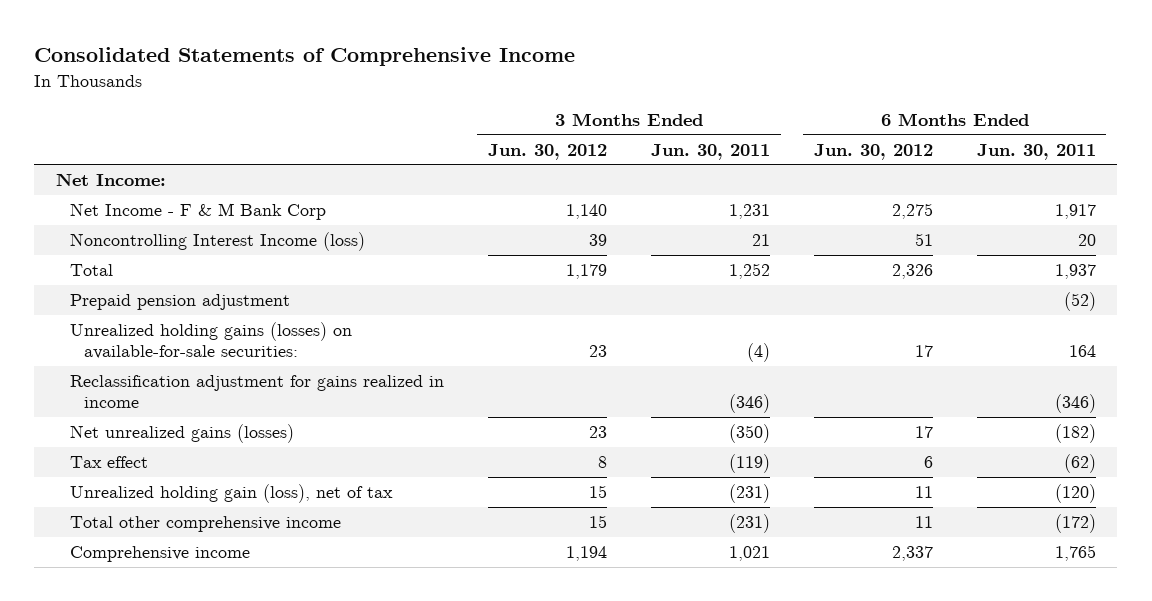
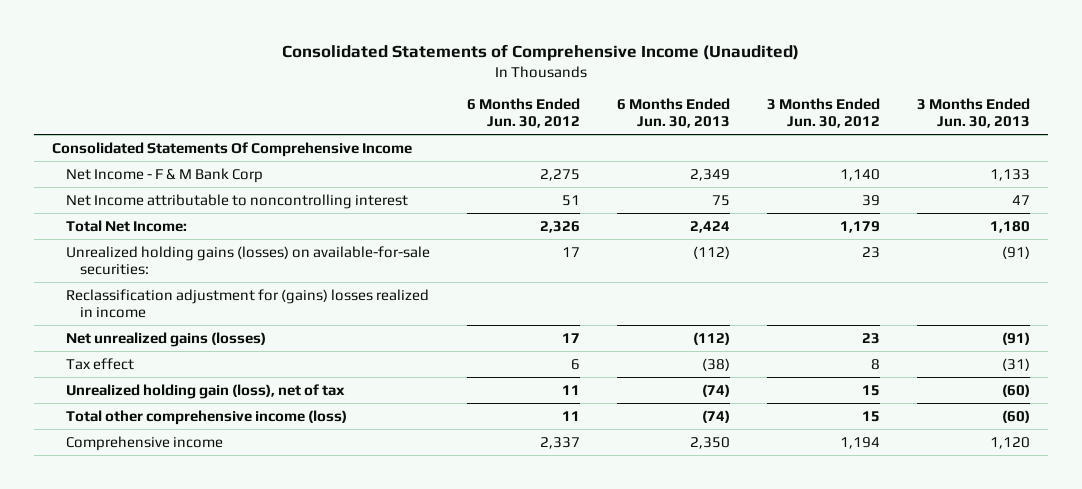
[34,47,576,67] Consolidated Statements of Comprehensive Income -> [282,43,800,61] Consolidated Statements of Comprehensive Income (Unaudited)
[650,143,770,160] Jun. 30, 2011 -> none
[976,143,1096,160] Jun. 30, 2011 -> none
none -> [617,98,731,129] 6 Months Ended Jun. 30, 2013
none -> [916,98,1030,129] 3 Months Ended Jun. 30, 2013
[56,173,167,187] Net Income: -> none
none -> [52,141,413,157] Consolidated Statements Of Comprehensive Income
[70,294,291,311] Prepaid pension adjustment -> none
[70,232,366,252] Noncontrolling Interest Income (loss) -> [66,193,409,209] Net Income attributable to noncontrolling interest
[70,264,114,277] Total -> [66,219,188,232] Total Net Income:
[70,375,445,409] Reclassification adjustment for gains realized in income -> [66,288,430,318] Reclassification adjustment for (gains) losses realized in income
[70,516,342,533] Total other comprehensive income -> [66,409,348,425] Total other comprehensive income (loss)

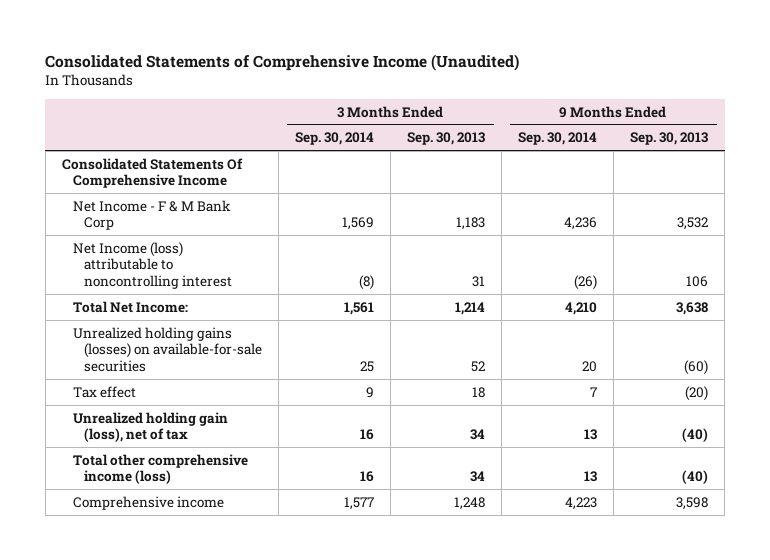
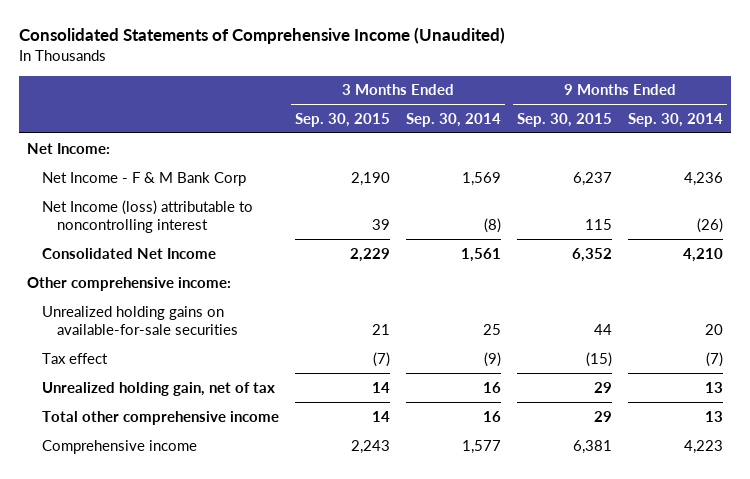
[407,132,486,146] Sep. 30, 2013 -> none
[630,132,709,146] Sep. 30, 2013 -> none
none -> [294,112,390,127] Sep. 30, 2015
none -> [517,112,613,127] Sep. 30, 2015
[62,157,244,189] Consolidated Statements Of Comprehensive Income -> none
none -> [26,142,110,154] Net Income:
[73,300,189,313] Total Net Income: -> [41,247,216,259] Consolidated Net Income
none -> [26,276,231,291] Other comprehensive income:
[73,326,263,372] Unrealized holding gains (losses) on available-for-sale securities -> [41,305,238,336] Unrealized holding gains on available-for-sale securities
[366,386,375,398] 9 -> [484,351,502,367] (9)
[590,386,598,397] 7 -> [706,351,724,367] (7)
[73,411,229,443] Unrealized holding gain (loss), net of tax -> [41,381,275,396] Unrealized holding gain, net of tax
[73,453,249,485] Total other comprehensive income (loss) -> [41,410,279,425] Total other comprehensive income

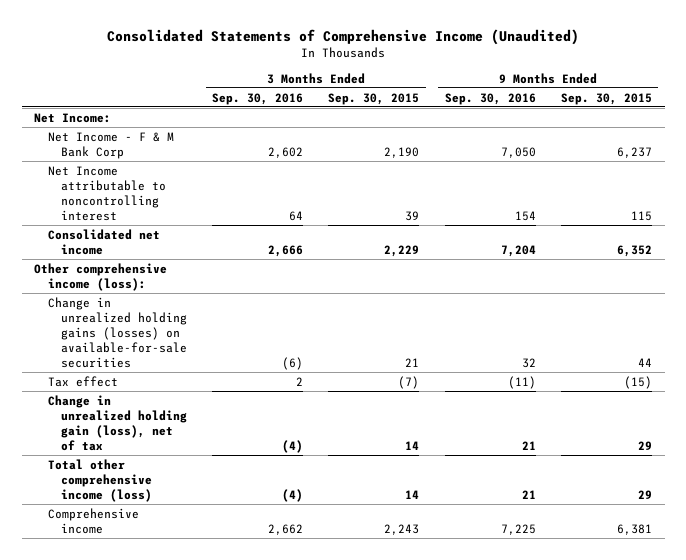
[406,112,502,127] Sep. 30, 2014 -> none
[628,112,724,127] Sep. 30, 2014 -> none
none -> [212,92,304,105] Sep. 30, 2016
none -> [444,92,536,105] Sep. 30, 2016
[41,199,253,234] Net Income (loss) attributable to noncontrolling interest -> [47,165,166,222] Net Income attributable to noncontrolling interest
[41,247,216,259] Consolidated Net Income -> [47,228,160,255] Consolidated net income
[26,276,231,291] Other comprehensive income: -> [34,262,168,291] Other comprehensive income (loss):
[41,305,238,336] Unrealized holding gains on available-for-sale securities -> [47,296,187,369] Change in unrealized holding gains (losses) on available-for-sale securities
[41,381,275,396] Unrealized holding gain, net of tax -> [47,394,187,452] Change in unrealized holding gain (loss), net of tax
[41,410,279,425] Total other comprehensive income -> [47,458,152,502] Total other comprehensive income (loss)

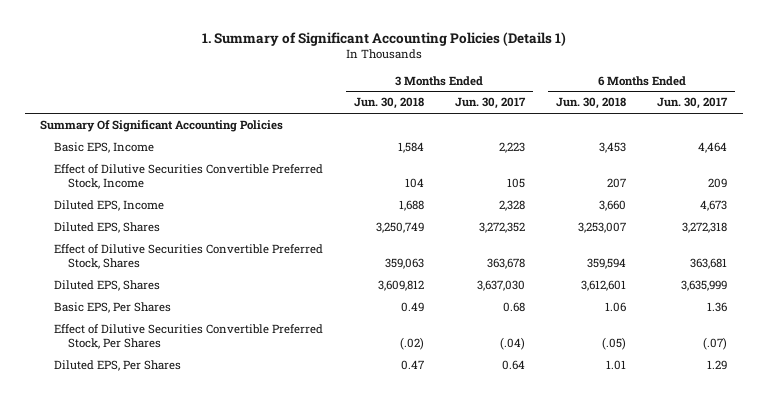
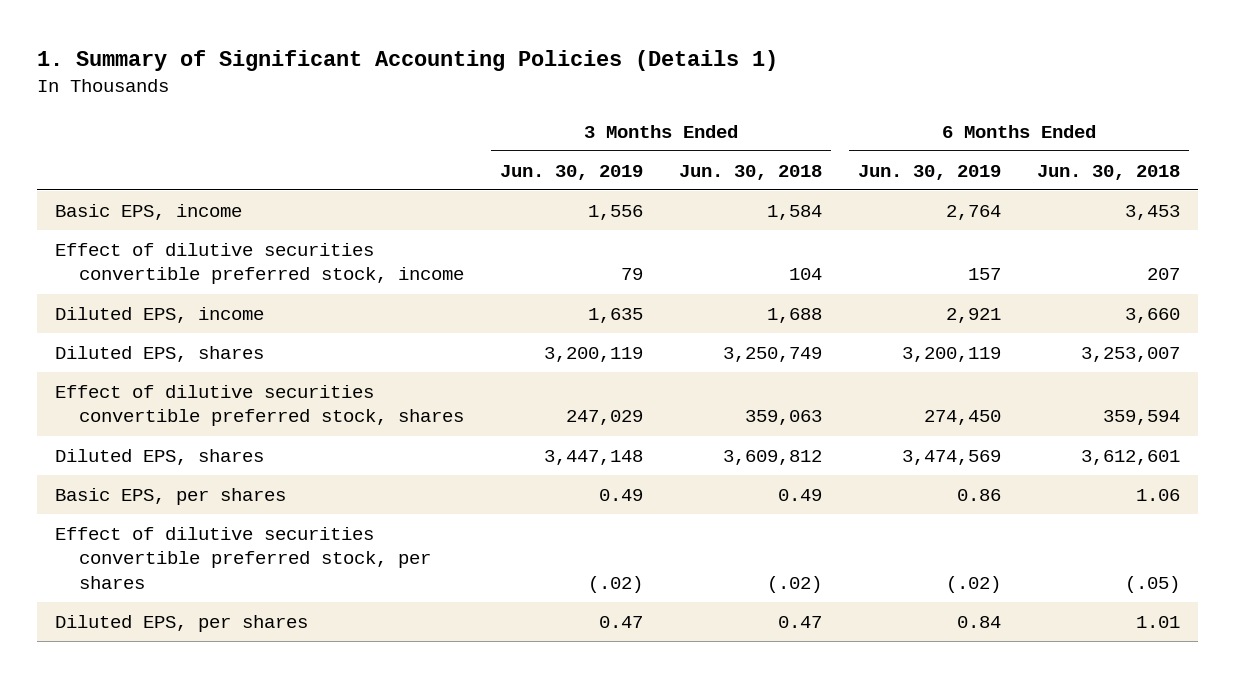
[454,97,526,110] Jun. 30, 2017 -> none
[657,97,729,110] Jun. 30, 2017 -> none
none -> [499,164,643,180] Jun. 30, 2019
none -> [857,164,1001,180] Jun. 30, 2019
[40,119,284,132] Summary Of Significant Accounting Policies -> none
[53,141,154,153] Basic EPS, Income -> [54,203,242,220] Basic EPS, income
[53,163,323,190] Effect of Dilutive Securities Convertible Preferred Stock, Income -> [54,242,464,285] Effect of dilutive securities convertible preferred stock, income
[53,199,164,211] Diluted EPS, Income -> [54,306,264,323] Diluted EPS, income
[53,221,160,233] Diluted EPS, Shares -> [54,345,264,362] Diluted EPS, shares
[53,243,323,270] Effect of Dilutive Securities Convertible Preferred Stock, Shares -> [54,384,464,427] Effect of dilutive securities convertible preferred stock, shares
[53,279,160,291] Diluted EPS, Shares -> [54,448,264,465] Diluted EPS, shares
[53,301,171,313] Basic EPS, Per Shares -> [54,487,286,505] Basic EPS, per shares
[53,323,323,350] Effect of Dilutive Securities Convertible Preferred Stock, Per Shares -> [54,526,431,589] Effect of dilutive securities convertible preferred stock, per shares
[53,359,181,371] Diluted EPS, Per Shares -> [54,614,308,632] Diluted EPS, per shares

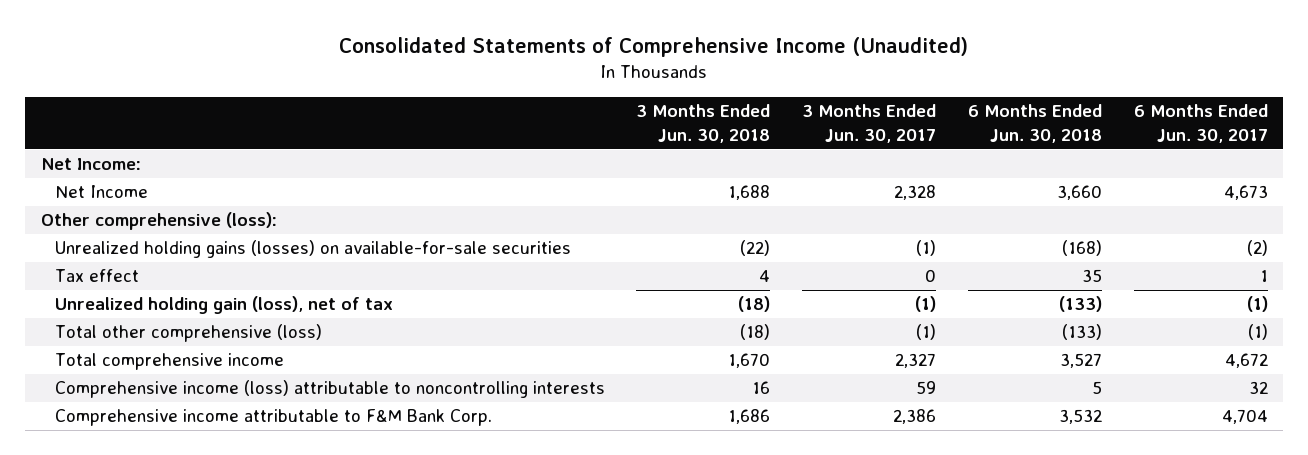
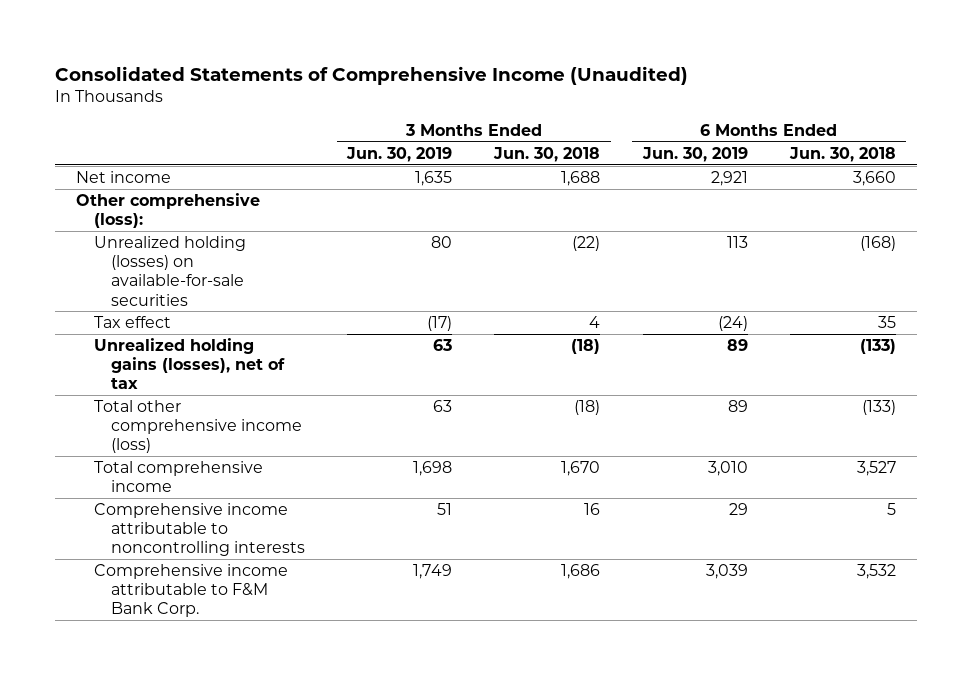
[802,104,937,143] 3 Months Ended Jun. 30, 2017 -> none
[1133,104,1268,143] 6 Months Ended Jun. 30, 2017 -> none
none -> [346,147,453,163] Jun. 30, 2019
none -> [641,147,748,163] Jun. 30, 2019
[40,158,141,171] Net Income: -> none
[54,185,148,199] Net Income -> [76,171,172,184] Net income
[54,240,571,259] Unrealized holding gains (losses) on available-for-sale securities -> [93,236,246,306] Unrealized holding (losses) on available-for-sale securities
[54,296,393,315] Unrealized holding gain (loss), net of tax -> [93,338,285,390] Unrealized holding gains (losses), net of tax
[54,324,322,343] Total other comprehensive (loss) -> [93,400,302,454] Total other comprehensive income (loss)
[54,380,605,399] Comprehensive income (loss) attributable to noncontrolling interests -> [93,503,305,557] Comprehensive income attributable to noncontrolling interests

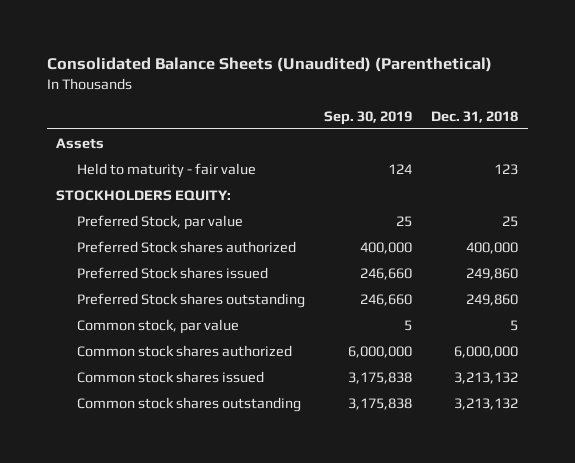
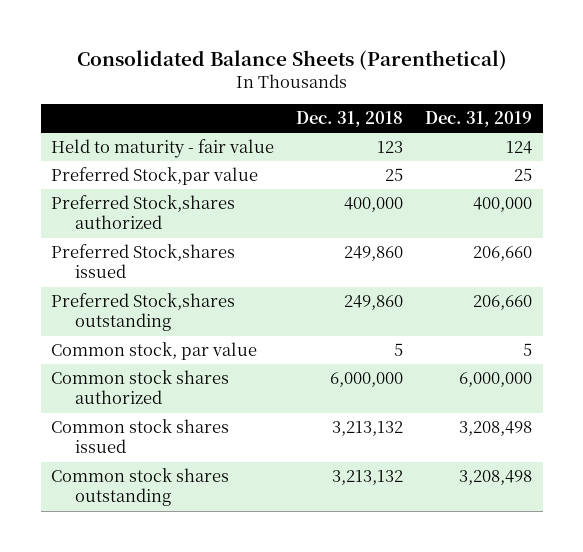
[46,57,492,73] Consolidated Balance Sheets (Unaudited) (Parenthetical) -> [76,49,507,70] Consolidated Balance Sheets (Parenthetical)
[324,110,413,125] Sep. 30, 2019 -> none
none -> [424,111,532,128] Dec. 31, 2019
[56,137,105,149] Assets -> none
[56,189,232,201] STOCKHOLDERS EQUITY: -> none
[76,214,243,230] Preferred Stock, par value -> [51,166,259,185] Preferred Stock,par value
[76,240,296,253] Preferred Stock shares authorized -> [51,194,236,230] Preferred Stock,shares authorized
[76,266,268,279] Preferred Stock shares issued -> [51,243,236,279] Preferred Stock,shares issued
[76,292,305,308] Preferred Stock shares outstanding -> [51,292,236,332] Preferred Stock,shares outstanding

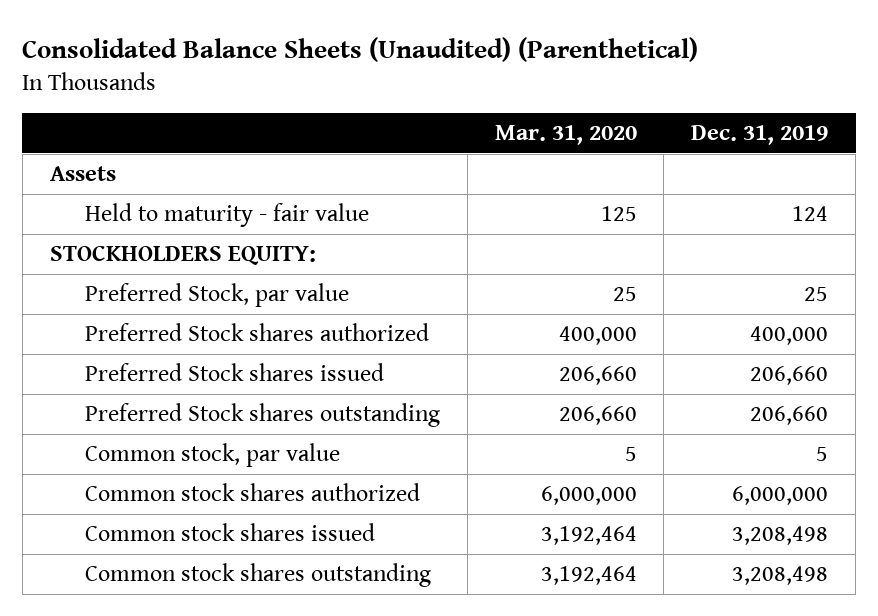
[76,49,507,70] Consolidated Balance Sheets (Parenthetical) -> [22,37,699,63] Consolidated Balance Sheets (Unaudited) (Parenthetical)
[296,111,404,128] Dec. 31, 2018 -> none
none -> [494,125,637,146] Mar. 31, 2020
none -> [49,166,116,182] Assets
none -> [49,246,316,266] STOCKHOLDERS EQUITY:
[51,166,259,185] Preferred Stock,par value -> [84,283,349,308] Preferred Stock, par value
[51,194,236,230] Preferred Stock,shares authorized -> [84,323,429,342] Preferred Stock shares authorized
[51,243,236,279] Preferred Stock,shares issued -> [84,363,384,382] Preferred Stock shares issued
[51,292,236,332] Preferred Stock,shares outstanding -> [84,403,440,428] Preferred Stock shares outstanding

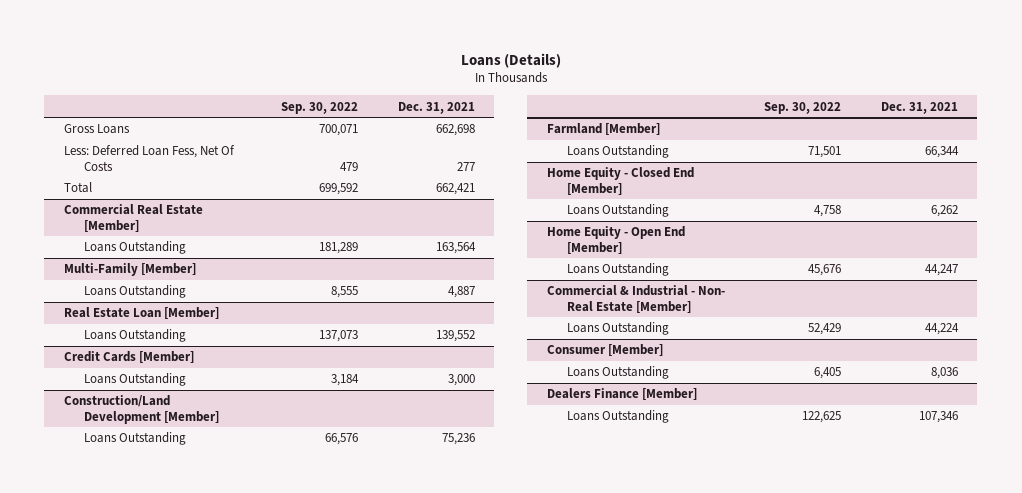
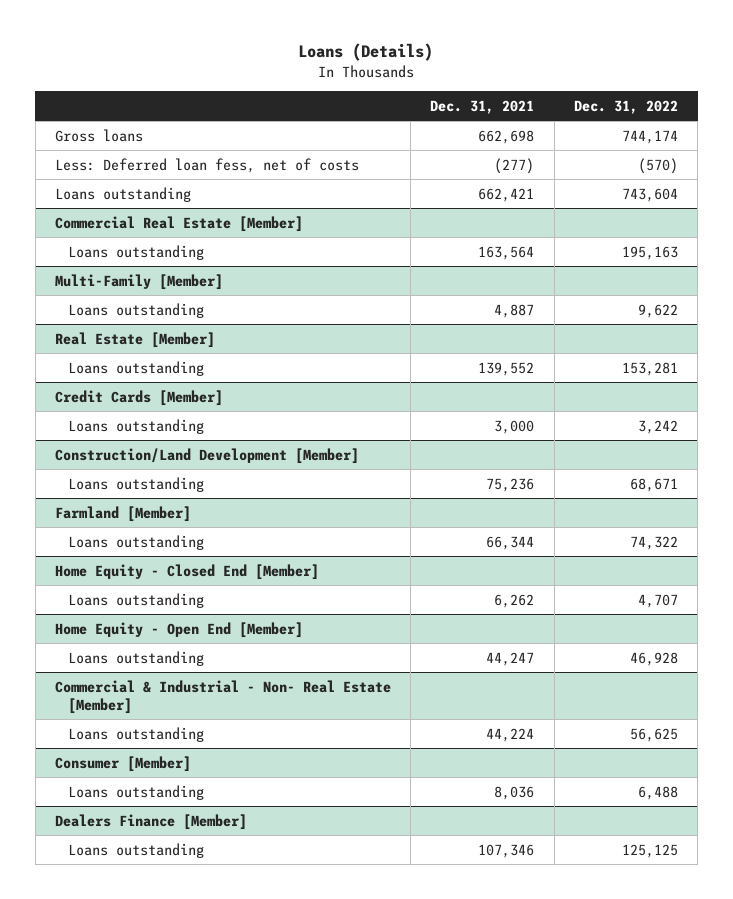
[281,101,359,114] Sep. 30, 2022 -> none
none -> [573,99,678,114] Dec. 31, 2022
[63,124,130,135] Gross Loans -> [55,128,144,142] Gross loans
[63,145,235,171] Less: Deferred Loan Fess, Net Of Costs -> [55,157,360,173] Less: Deferred loan fess, net of costs
[456,161,475,171] 277 -> [494,157,535,174] (277)
[63,182,92,194] Total -> [55,186,192,202] Loans outstanding
[84,241,187,255] Loans Outstanding -> [67,244,204,260] Loans outstanding
[84,285,187,299] Loans Outstanding -> [67,302,204,318] Loans outstanding
[63,307,219,320] Real Estate Loan [Member] -> [55,331,216,348] Real Estate [Member]
[84,329,187,343] Loans Outstanding -> [67,360,204,376] Loans outstanding
[84,373,187,387] Loans Outstanding -> [67,418,204,434] Loans outstanding
[84,432,187,446] Loans Outstanding -> [67,476,204,492] Loans outstanding
[567,145,670,159] Loans Outstanding -> [67,534,204,550] Loans outstanding
[567,204,670,218] Loans Outstanding -> [67,592,204,608] Loans outstanding
[567,263,670,277] Loans Outstanding -> [67,650,204,666] Loans outstanding
[567,322,670,336] Loans Outstanding -> [67,726,204,742] Loans outstanding
[567,366,670,380] Loans Outstanding -> [67,784,204,800] Loans outstanding
[567,410,670,424] Loans Outstanding -> [67,842,204,858] Loans outstanding

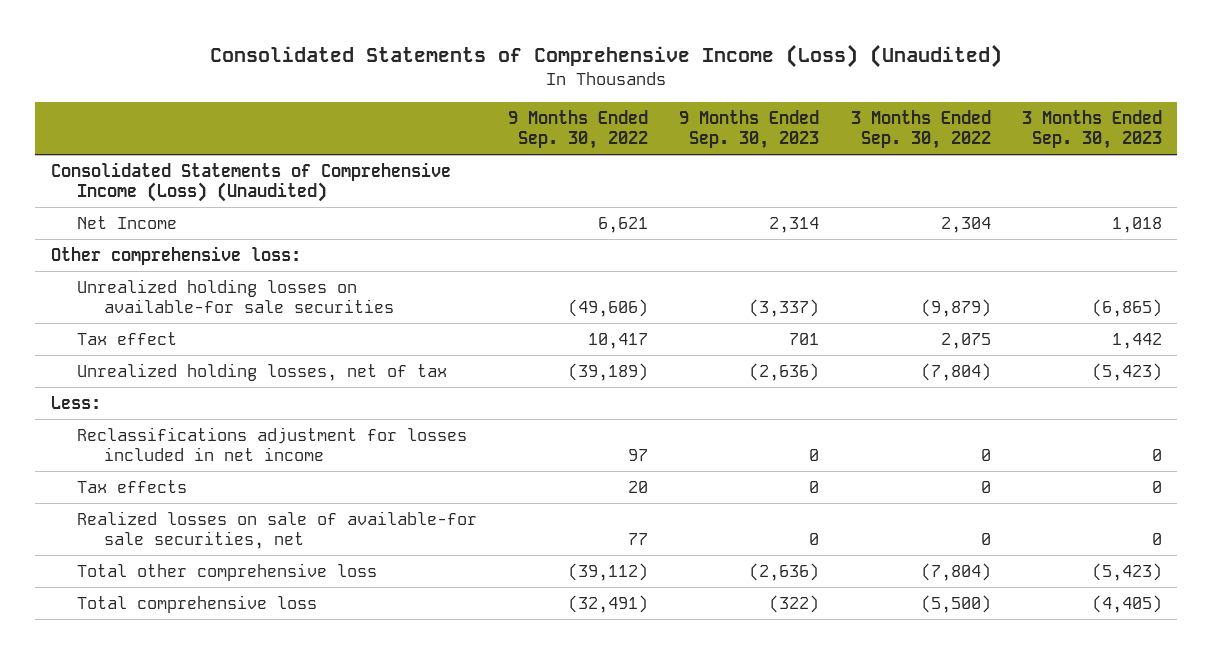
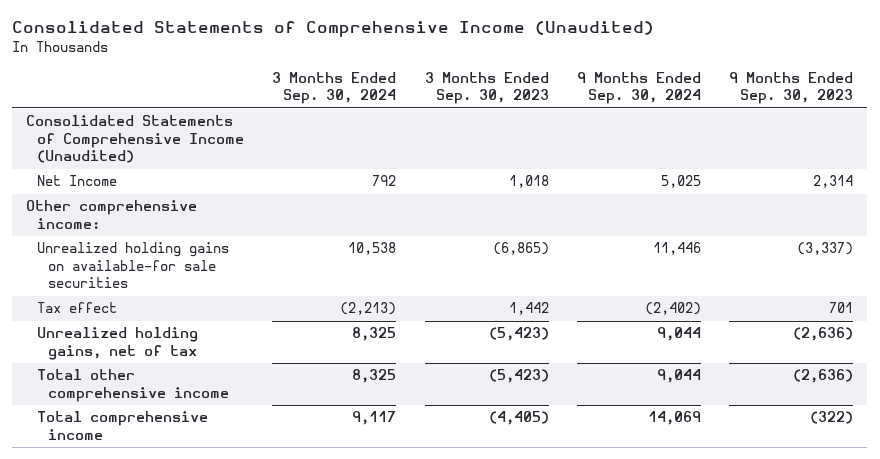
[210,43,1003,68] Consolidated Statements of Comprehensive Income (Loss) (Unaudited) -> [12,21,655,38] Consolidated Statements of Comprehensive Income (Unaudited)
[508,110,649,150] 9 Months Ended Sep. 30, 2022 -> none
[850,110,991,150] 3 Months Ended Sep. 30, 2022 -> none
none -> [272,71,397,105] 3 Months Ended Sep. 30, 2024
none -> [576,71,701,105] 9 Months Ended Sep. 30, 2024
[50,162,451,203] Consolidated Statements of Comprehensive Income (Loss) (Unaudited) -> [26,115,245,164] Consolidated Statements of Comprehensive Income (Unaudited)
[50,246,301,266] Other comprehensive loss: -> [26,200,198,229] Other comprehensive income:
[77,279,394,314] Unrealized holding losses on available-for sale securities -> [37,242,230,289] Unrealized holding gains on available-for sale securities
[50,396,101,410] Less: -> none
[77,427,468,462] Reclassifications adjustment for losses included in net income -> none
[77,480,188,494] Tax effects -> none
[77,511,478,550] Realized losses on sale of available-for sale securities, net -> none
[77,363,448,382] Unrealized holding losses, net of tax -> [37,327,199,360] Unrealized holding gains, net of tax
[77,563,378,582] Total other comprehensive loss -> [37,369,229,402] Total other comprehensive income
[77,595,318,614] Total comprehensive loss -> [37,411,209,440] Total comprehensive income

